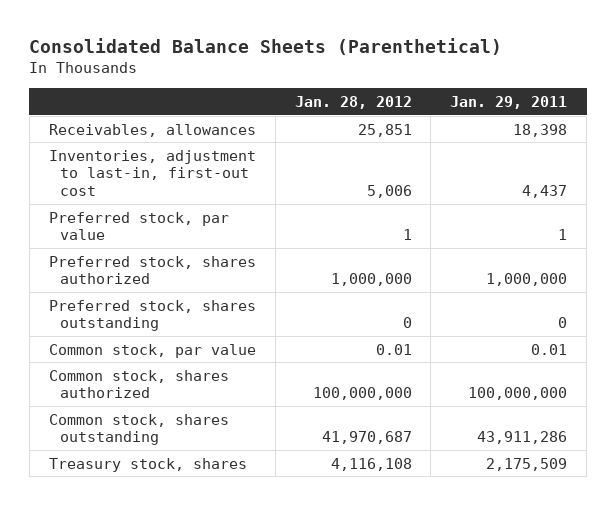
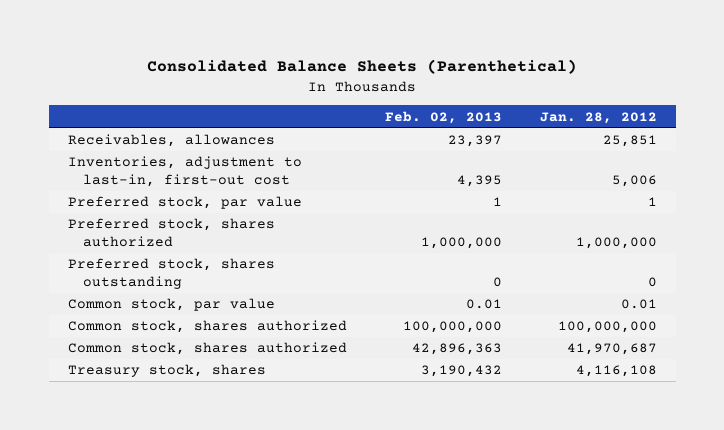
[450,96,568,110] Jan. 29, 2011 -> none
none -> [384,110,502,124] Feb. 02, 2013
[48,413,229,446] Common stock, shares outstanding -> [67,342,347,356] Common stock, shares authorized

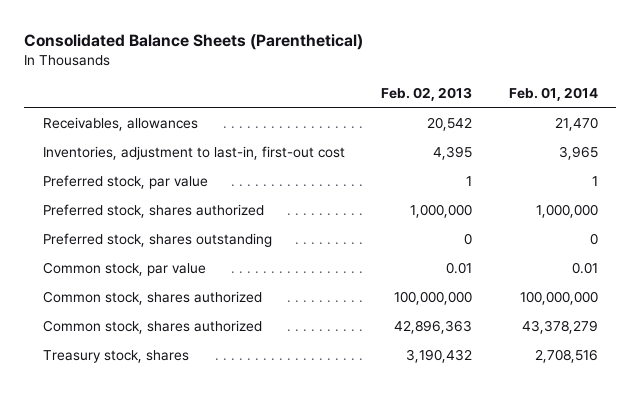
[539,111,657,124] Jan. 28, 2012 -> none
none -> [508,87,598,102] Feb. 01, 2014
[447,135,502,148] 23,397 -> [427,117,473,132] 20,542

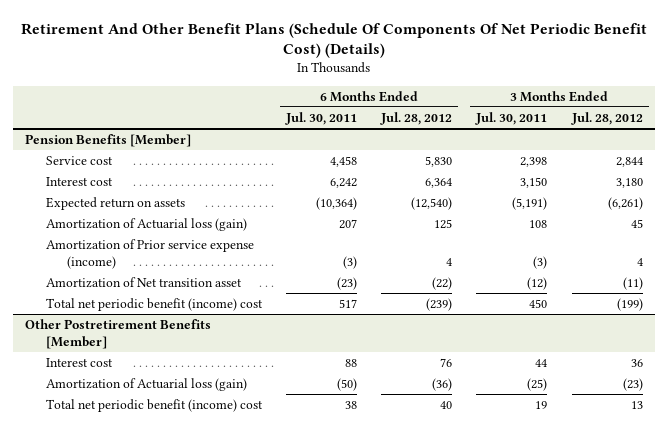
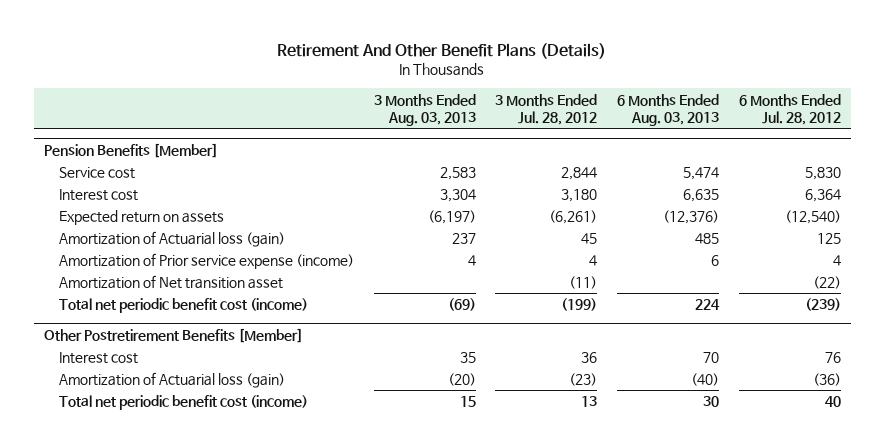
[20,22,647,59] Retirement And Other Benefit Plans (Schedule Of Components Of Net Periodic Benefit Cost) (Details) -> [277,42,607,59] Retirement And Other Benefit Plans (Details)
[285,111,358,125] Jul. 30, 2011 -> none
[475,111,548,125] Jul. 30, 2011 -> none
none -> [373,93,476,127] 3 Months Ended Aug. 03, 2013
none -> [617,93,720,127] 6 Months Ended Aug. 03, 2013
[45,297,263,311] Total net periodic benefit (income) cost -> [58,298,308,314] Total net periodic benefit cost (income)
[45,398,263,412] Total net periodic benefit (income) cost -> [58,395,308,411] Total net periodic benefit cost (income)

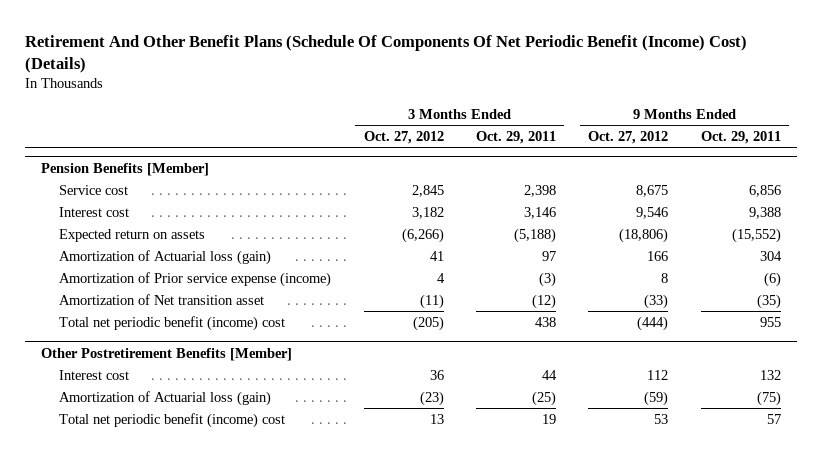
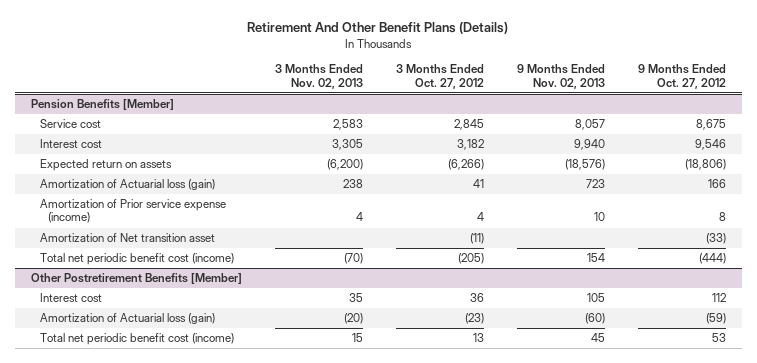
[24,34,747,74] Retirement And Other Benefit Plans (Schedule Of Components Of Net Periodic Benefit (Income) Cost) (Details) -> [247,22,509,35] Retirement And Other Benefit Plans (Details)
[475,130,556,144] Oct. 29, 2011 -> none
[700,130,781,144] Oct. 29, 2011 -> none
none -> [275,64,364,89] 3 Months Ended Nov. 02, 2013
none -> [516,64,605,89] 9 Months Ended Nov. 02, 2013
[59,315,286,331] Total net periodic benefit (income) cost -> [39,253,234,266] Total net periodic benefit cost (income)
[59,412,286,428] Total net periodic benefit (income) cost -> [39,333,234,346] Total net periodic benefit cost (income)

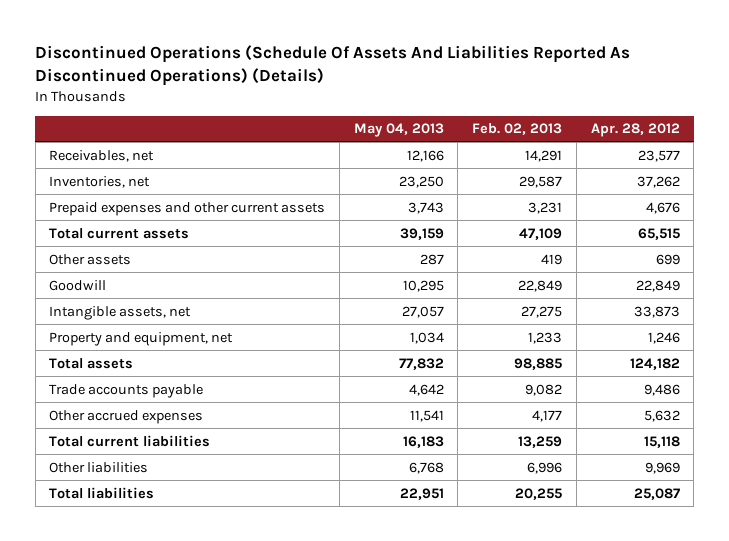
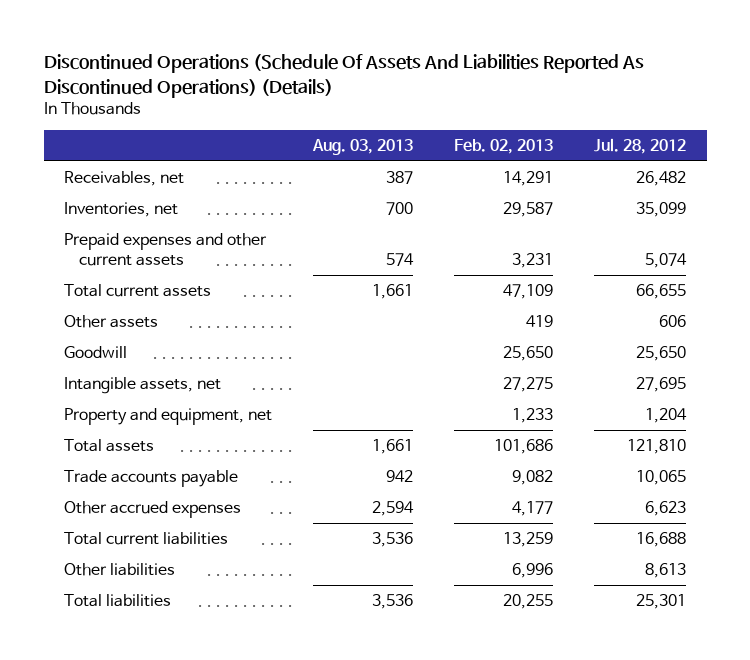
[353,123,444,138] May 04, 2013 -> none
[590,123,680,138] Apr. 28, 2012 -> none
none -> [312,139,414,156] Aug. 03, 2013
none -> [594,138,687,155] Jul. 28, 2012
[518,279,563,292] 22,849 -> [503,346,554,362] 25,650
[514,357,563,370] 98,885 -> [494,439,554,455] 101,686

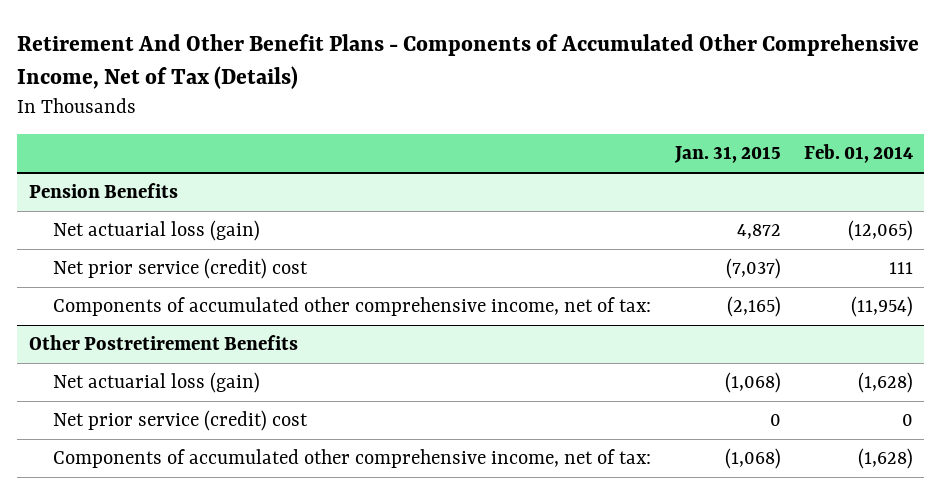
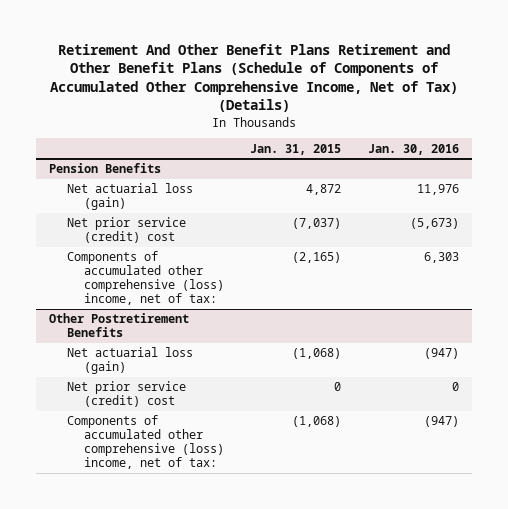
[17,33,920,89] Retirement And Other Benefit Plans - Components of Accumulated Other Comprehensive Income, Net of Tax (Details) -> [49,43,458,113] Retirement And Other Benefit Plans Retirement and Other Benefit Plans (Schedule of Components of Accumulated Other Comprehensive Income, Net of Tax) (Details)
[803,144,913,164] Feb. 01, 2014 -> none
none -> [367,143,459,155] Jan. 30, 2016
[53,297,652,317] Components of accumulated other comprehensive income, net of tax: -> [66,251,225,306] Components of accumulated other comprehensive (loss) income, net of tax:
[53,449,652,469] Components of accumulated other comprehensive income, net of tax: -> [66,415,225,470] Components of accumulated other comprehensive (loss) income, net of tax:

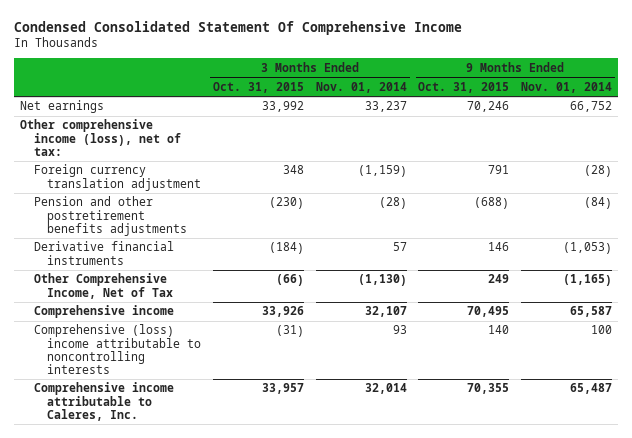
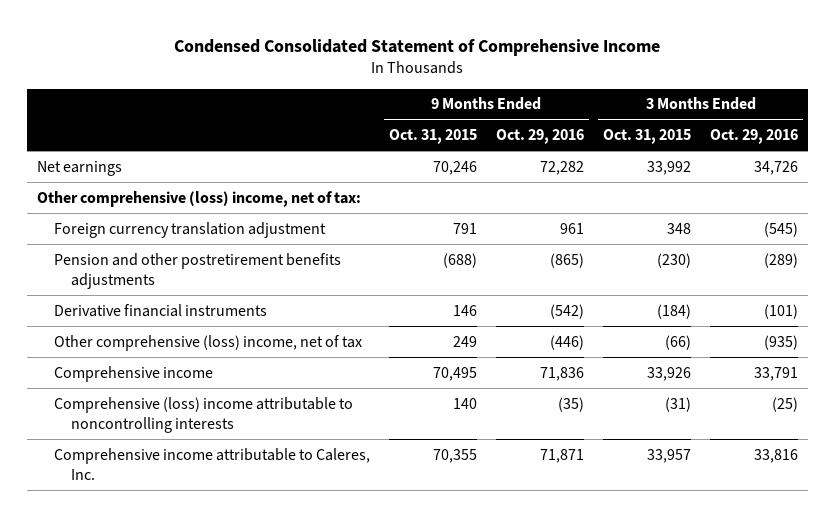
[14,20,463,35] Condensed Consolidated Statement Of Comprehensive Income -> [174,38,661,56] Condensed Consolidated Statement of Comprehensive Income
[315,81,407,93] Nov. 01, 2014 -> none
[521,81,613,93] Nov. 01, 2014 -> none
none -> [495,129,584,145] Oct. 29, 2016
none -> [710,129,799,145] Oct. 29, 2016
[20,119,181,156] Other comprehensive income (loss), net of tax: -> [36,190,361,207] Other comprehensive (loss) income, net of tax:
[33,273,174,299] Other Comprehensive Income, Net of Tax -> [53,334,362,351] Other comprehensive (loss) income, net of tax

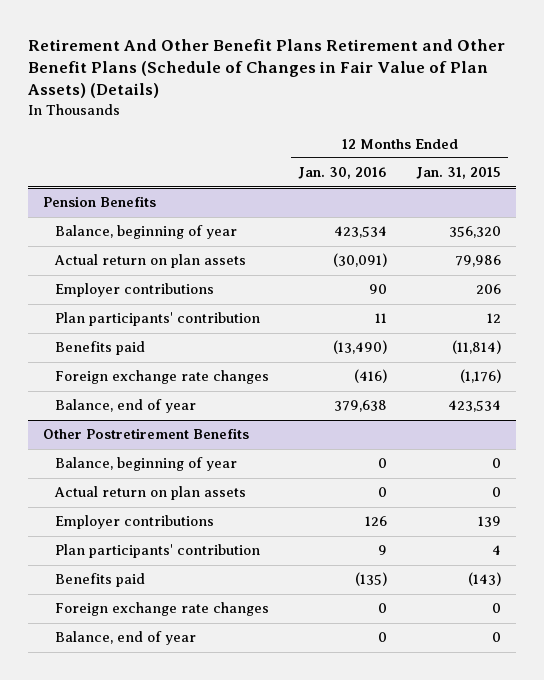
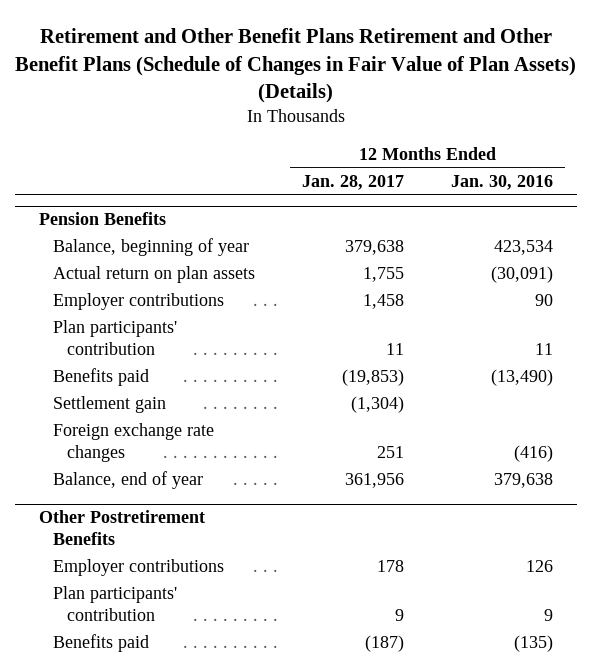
[28,38,506,99] Retirement And Other Benefit Plans Retirement and Other Benefit Plans (Schedule of Changes in Fair Value of Plan Assets) (Details) -> [15,27,577,104] Retirement and Other Benefit Plans Retirement and Other Benefit Plans (Schedule of Changes in Fair Value of Plan Assets) (Details)
[416,167,502,180] Jan. 31, 2015 -> none
none -> [302,174,405,190] Jan. 28, 2017
none -> [52,396,166,414] Settlement gain
[54,457,237,472] Balance, beginning of year -> none
[53,486,246,501] Actual return on plan assets -> none
[54,602,269,617] Foreign exchange rate changes -> none
[54,631,196,646] Balance, end of year -> none

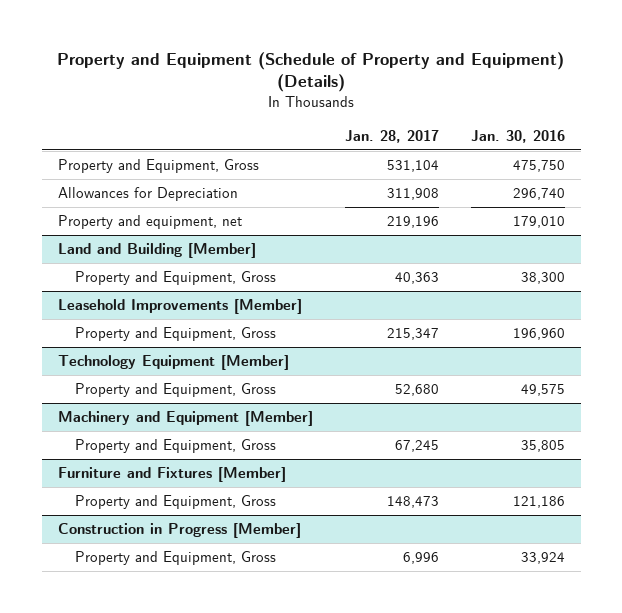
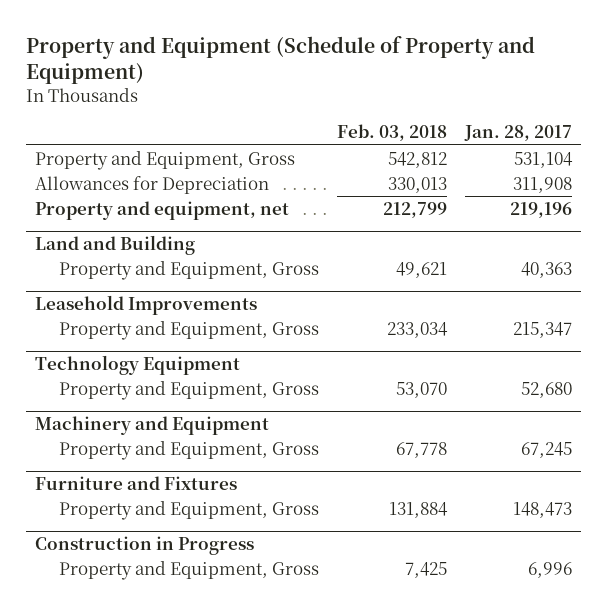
[57,51,565,93] Property and Equipment (Schedule of Property and Equipment) (Details) -> [25,35,535,85] Property and Equipment (Schedule of Property and Equipment)
[470,129,565,143] Jan. 30, 2016 -> none
none -> [337,124,448,142] Feb. 03, 2018
[57,243,256,259] Land and Building [Member] -> [34,234,195,255] Land and Building
[57,299,302,315] Leasehold Improvements [Member] -> [34,294,257,315] Leasehold Improvements
[57,355,289,371] Technology Equipment [Member] -> [34,354,240,375] Technology Equipment
[57,411,313,427] Machinery and Equipment [Member] -> [34,415,269,435] Machinery and Equipment
[57,467,286,483] Furniture and Fixtures [Member] -> [34,475,237,490] Furniture and Fixtures
[57,523,301,539] Construction in Progress [Member] -> [34,535,254,555] Construction in Progress

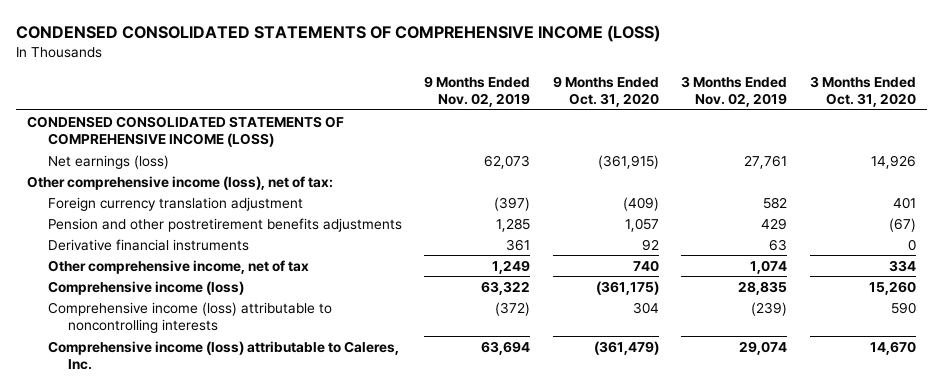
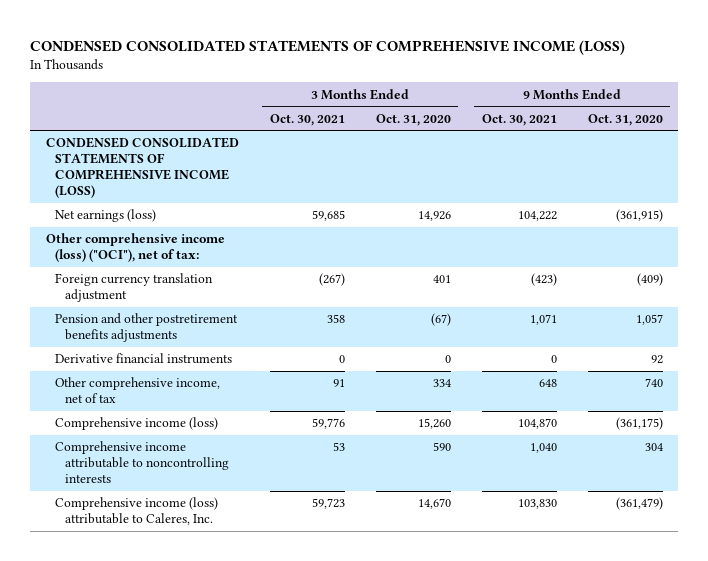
[424,75,531,108] 9 Months Ended Nov. 02, 2019 -> none
[681,75,788,108] 3 Months Ended Nov. 02, 2019 -> none
none -> [269,113,345,126] Oct. 30, 2021
none -> [481,113,557,126] Oct. 30, 2021
[27,175,334,190] Other comprehensive income (loss), net of tax: -> [45,233,225,263] Other comprehensive income (loss) ("OCI"), net of tax:
[47,301,332,334] Comprehensive income (loss) attributable to noncontrolling interests -> [55,441,229,484] Comprehensive income attributable to noncontrolling interests

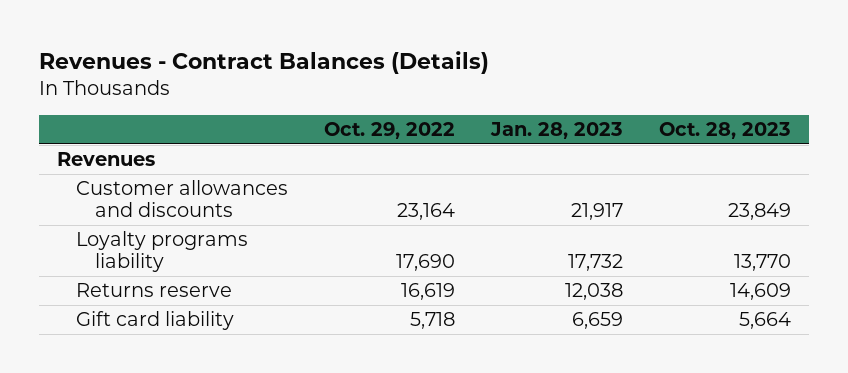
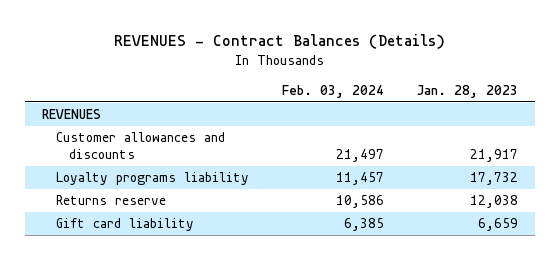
[39,51,490,75] Revenues - Contract Balances (Details) -> [113,34,445,50] REVENUES - Contract Balances (Details)
[323,121,455,139] Oct. 29, 2022 -> none
[658,121,791,139] Oct. 28, 2023 -> none
none -> [281,84,384,98] Feb. 03, 2024
[57,152,156,167] Revenues -> [41,109,101,120] REVENUES

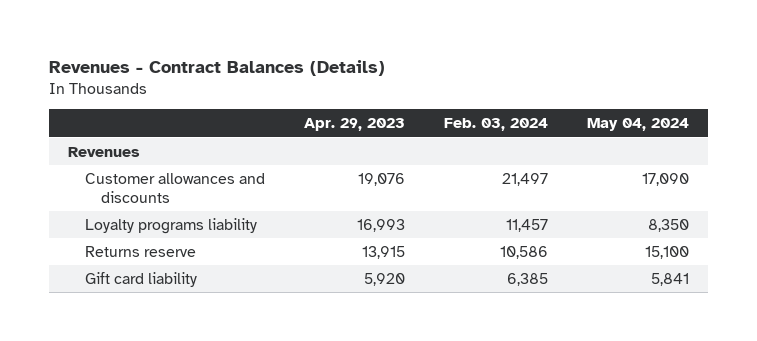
[113,34,445,50] REVENUES - Contract Balances (Details) -> [48,59,385,76] Revenues - Contract Balances (Details)
[417,84,519,98] Jan. 28, 2023 -> none
none -> [303,118,405,132] Apr. 29, 2023
none -> [586,118,689,132] May 04, 2024
[41,109,101,120] REVENUES -> [68,146,141,157] Revenues

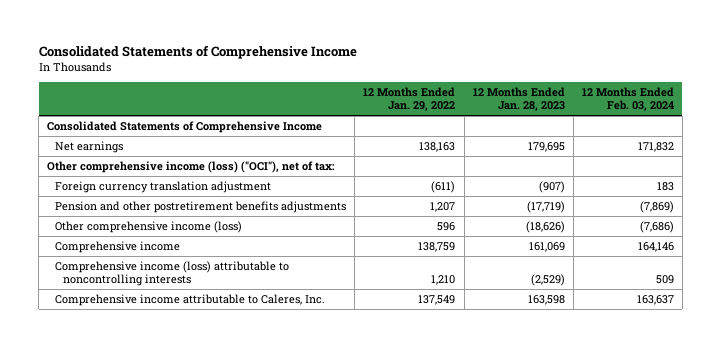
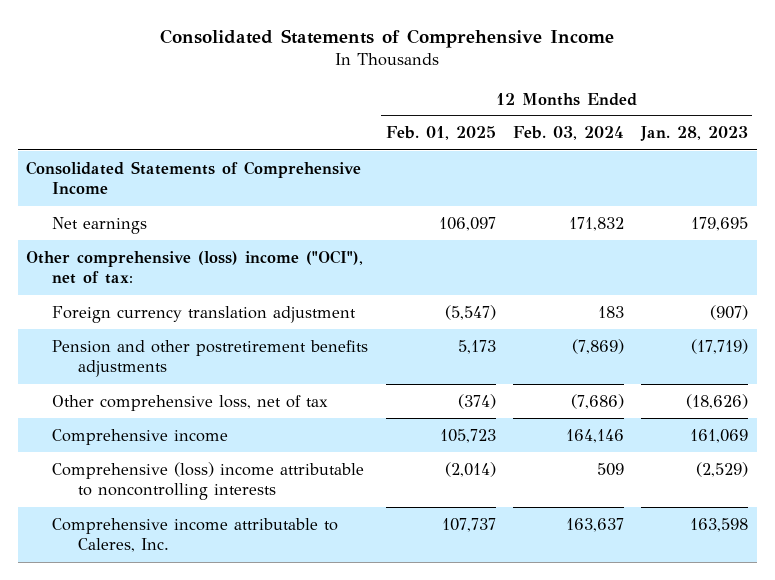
[363,86,456,112] 12 Months Ended Jan. 29, 2022 -> none
none -> [385,126,496,141] Feb. 01, 2025
[47,160,336,173] Other comprehensive income (loss) ("OCI"), net of tax: -> [26,249,364,285] Other comprehensive (loss) income ("OCI"), net of tax:
[55,220,243,233] Other comprehensive income (loss) -> [52,394,329,411] Other comprehensive loss, net of tax
[55,260,290,287] Comprehensive income (loss) attributable to noncontrolling interests -> [52,461,365,501] Comprehensive (loss) income attributable to noncontrolling interests

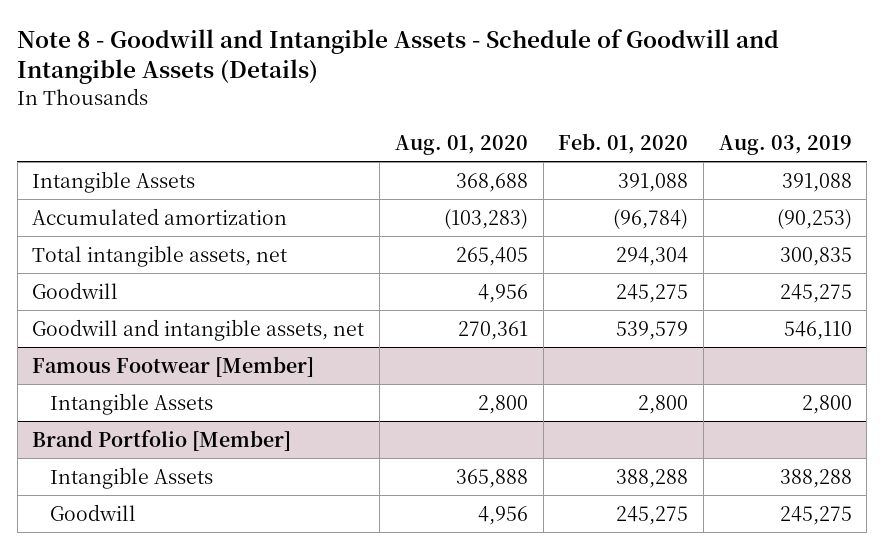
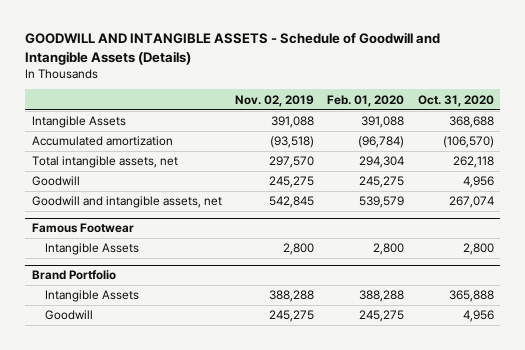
[17,28,780,85] Note 8 - Goodwill and Intangible Assets - Schedule of Goodwill and Intangible Assets (Details) -> [25,32,441,65] GOODWILL AND INTANGIBLE ASSETS - Schedule of Goodwill and Intangible Assets (Details)
[394,134,528,155] Aug. 01, 2020 -> none
[718,134,852,155] Aug. 03, 2019 -> none
none -> [235,94,315,107] Nov. 02, 2019
none -> [417,94,494,107] Oct. 31, 2020
[32,355,315,377] Famous Footwear [Member] -> [31,223,134,234] Famous Footwear
[32,429,292,451] Brand Portfolio [Member] -> [31,270,116,281] Brand Portfolio

